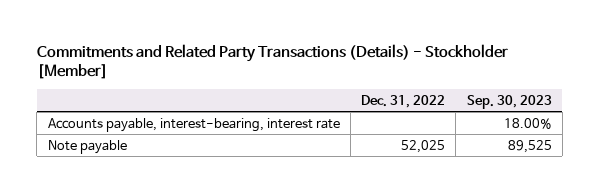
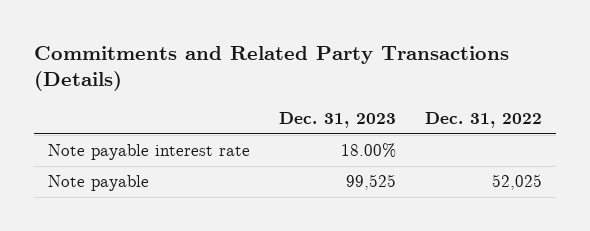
[36,43,508,80] Commitments and Related Party Transactions (Details) - Stockholder [Member] -> [33,45,509,91] Commitments and Related Party Transactions (Details)
[466,94,552,109] Sep. 30, 2023 -> none
none -> [279,111,397,128] Dec. 31, 2023
[47,117,340,132] Accounts payable, interest-bearing, interest rate -> [48,144,251,161] Note payable interest rate

